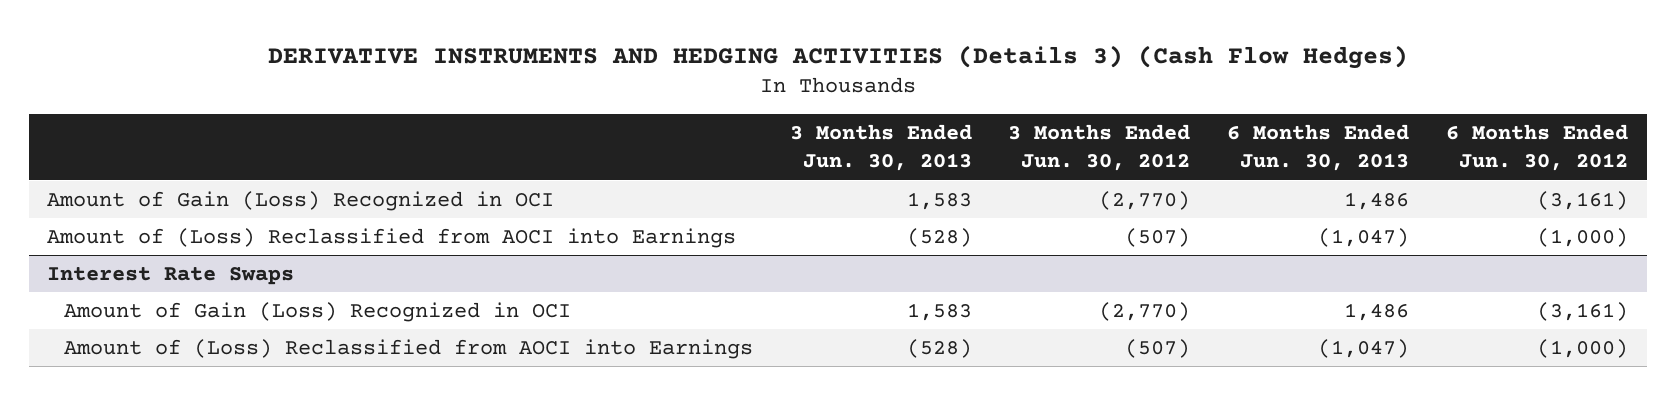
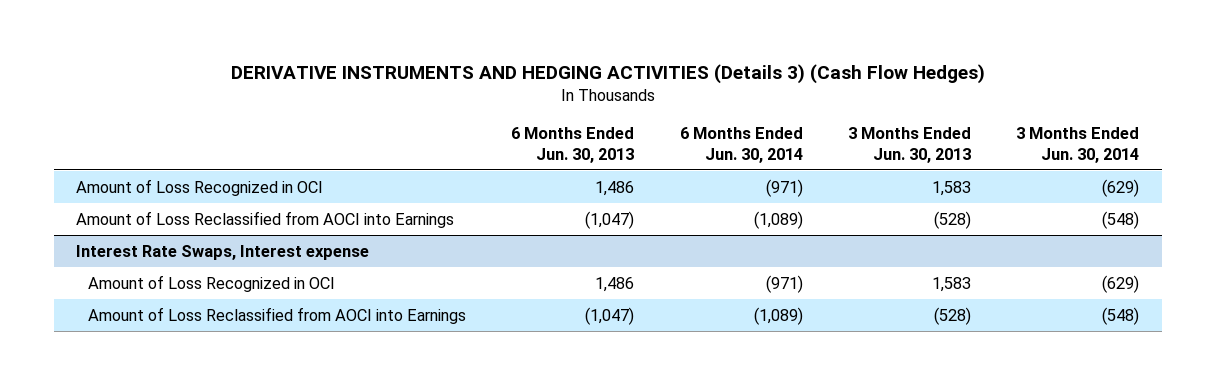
[1008,124,1191,172] 3 Months Ended Jun. 30, 2012 -> none
[1446,124,1629,172] 6 Months Ended Jun. 30, 2012 -> none
none -> [679,127,803,163] 6 Months Ended Jun. 30, 2014
none -> [1016,127,1140,163] 3 Months Ended Jun. 30, 2014
[47,190,555,211] Amount of Gain (Loss) Recognized in OCI -> [76,178,324,196] Amount of Loss Recognized in OCI
[47,227,737,248] Amount of (Loss) Reclassified from AOCI into Earnings -> [76,210,455,228] Amount of Loss Reclassified from AOCI into Earnings
[47,266,295,285] Interest Rate Swaps -> [76,244,370,260] Interest Rate Swaps, Interest expense
[63,301,571,322] Amount of Gain (Loss) Recognized in OCI -> [88,274,336,292] Amount of Loss Recognized in OCI
[63,338,753,359] Amount of (Loss) Reclassified from AOCI into Earnings -> [88,306,467,324] Amount of Loss Reclassified from AOCI into Earnings

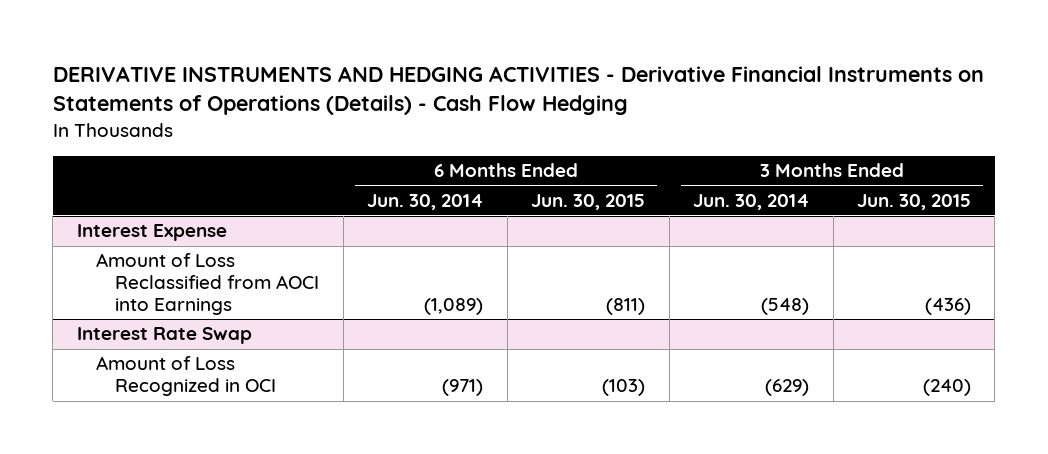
[230,64,985,85] DERIVATIVE INSTRUMENTS AND HEDGING ACTIVITIES (Details 3) (Cash Flow Hedges) -> [52,66,984,116] DERIVATIVE INSTRUMENTS AND HEDGING ACTIVITIES - Derivative Financial Instruments on Statements of Operations (Details) - Cash Flow Hedging
[511,127,635,163] 6 Months Ended Jun. 30, 2013 -> none
[848,127,972,163] 3 Months Ended Jun. 30, 2013 -> none
none -> [531,193,646,210] Jun. 30, 2015
none -> [857,193,972,210] Jun. 30, 2015
[76,178,324,196] Amount of Loss Recognized in OCI -> none
none -> [76,224,227,242] Interest Expense
[76,244,370,260] Interest Rate Swaps, Interest expense -> [76,327,252,345] Interest Rate Swap
[88,306,467,324] Amount of Loss Reclassified from AOCI into Earnings -> none

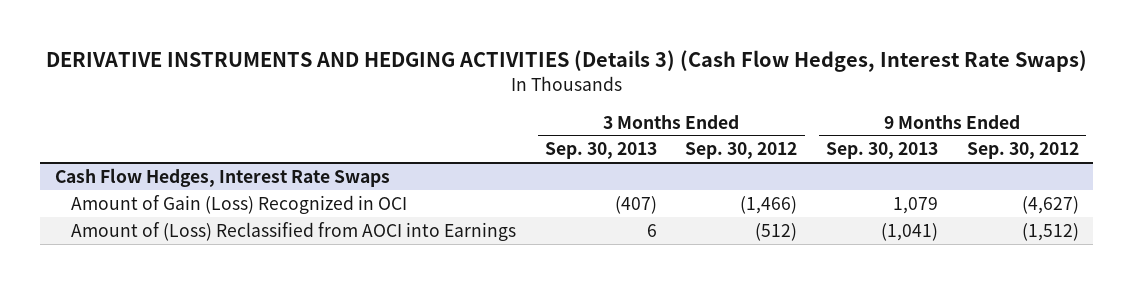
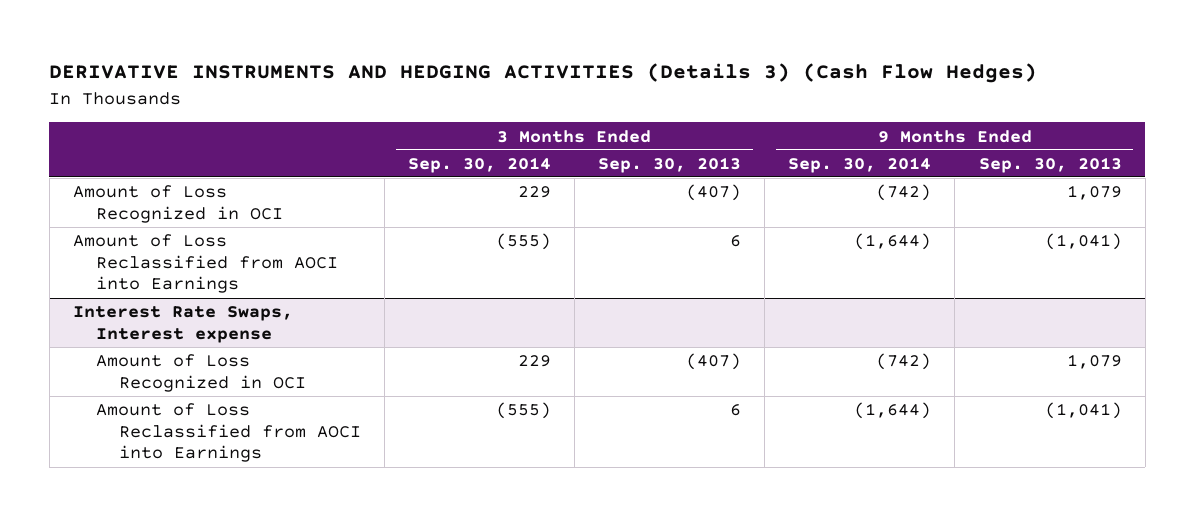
[45,50,1087,73] DERIVATIVE INSTRUMENTS AND HEDGING ACTIVITIES (Details 3) (Cash Flow Hedges, Interest Rate Swaps) -> [49,63,1038,84] DERIVATIVE INSTRUMENTS AND HEDGING ACTIVITIES (Details 3) (Cash Flow Hedges)
[685,142,798,160] Sep. 30, 2012 -> none
[966,142,1079,160] Sep. 30, 2012 -> none
none -> [407,156,551,173] Sep. 30, 2014
none -> [788,156,932,173] Sep. 30, 2014
[54,167,390,187] Cash Flow Hedges, Interest Rate Swaps -> none
[71,194,408,214] Amount of Gain (Loss) Recognized in OCI -> [72,185,283,223] Amount of Loss Recognized in OCI
[71,221,517,241] Amount of (Loss) Reclassified from AOCI into Earnings -> [72,234,338,294] Amount of Loss Reclassified from AOCI into Earnings
none -> [72,306,293,343] Interest Rate Swaps, Interest expense
none -> [95,354,306,392] Amount of Loss Recognized in OCI
none -> [95,403,361,463] Amount of Loss Reclassified from AOCI into Earnings

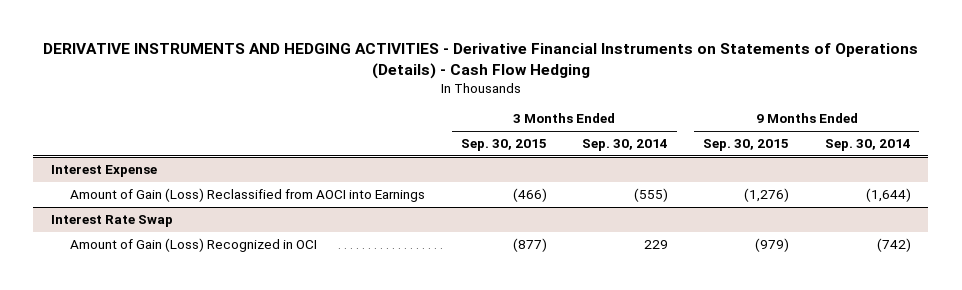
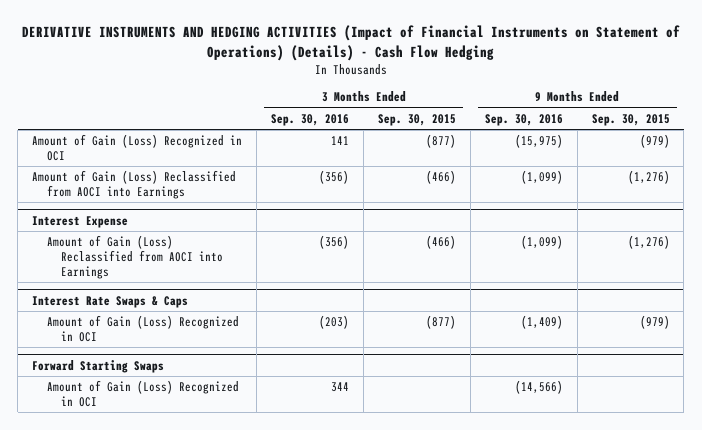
[42,43,918,79] DERIVATIVE INSTRUMENTS AND HEDGING ACTIVITIES - Derivative Financial Instruments on Statements of Operations (Details) - Cash Flow Hedging -> [21,25,680,61] DERIVATIVE INSTRUMENTS AND HEDGING ACTIVITIES (Impact of Financial Instruments on Statement of Operations) (Details) - Cash Flow Hedging
[581,139,668,152] Sep. 30, 2014 -> none
[824,139,911,152] Sep. 30, 2014 -> none
none -> [271,114,350,127] Sep. 30, 2016
none -> [484,114,563,127] Sep. 30, 2016
none -> [32,134,243,161] Amount of Gain (Loss) Recognized in OCI
none -> [32,170,237,199] Amount of Gain (Loss) Reclassified from AOCI into Earnings
[51,215,174,228] Interest Rate Swap -> [32,295,189,308] Interest Rate Swaps & Caps
none -> [32,359,165,373] Forward Starting Swaps
none -> [46,380,239,407] Amount of Gain (Loss) Recognized in OCI

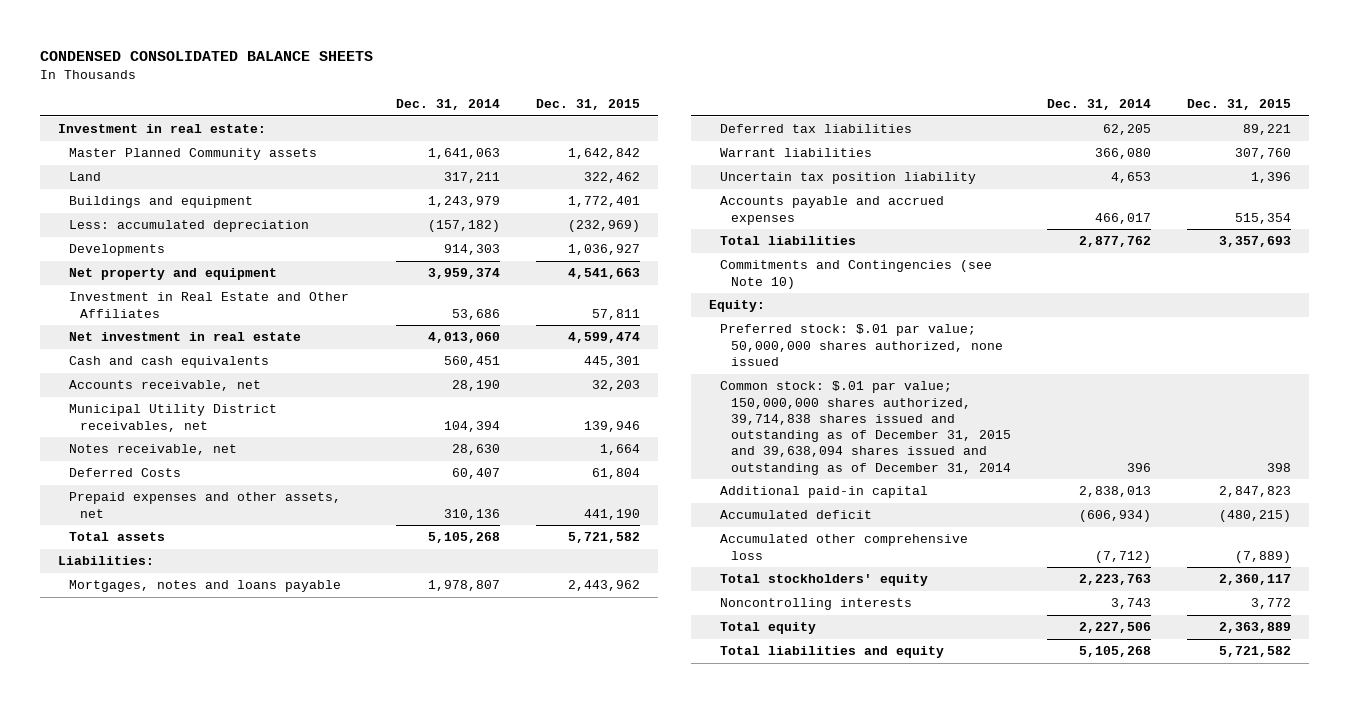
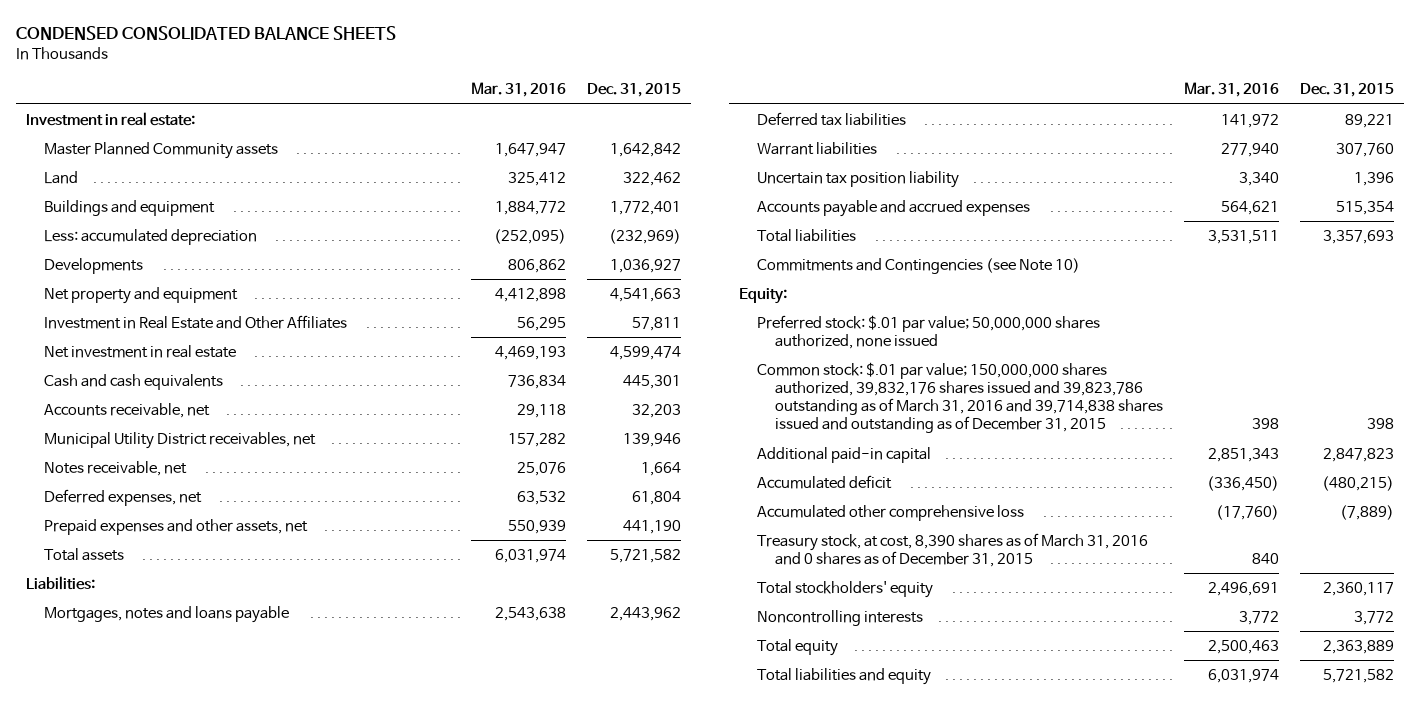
[396,99,501,111] Dec. 31, 2014 -> none
none -> [471,82,567,98] Mar. 31, 2016
[69,468,182,478] Deferred Costs -> [44,489,203,507] Deferred expenses, net
[719,381,1011,475] Common stock: $.01 par value; 150,000,000 shares authorized, 39,714,838 shares issued and outstanding as of December 31, 2015 and 39,638,094 shares issued and outstanding as of December 31, 2014 -> [757,362,1163,434] Common stock: $.01 par value; 150,000,000 shares authorized, 39,832,176 shares issued and 39,823,786 outstanding as of March 31, 2016 and 39,714,838 shares issued and outstanding as of December 31, 2015
none -> [757,533,1149,568] Treasury stock, at cost, 8,390 shares as of March 31, 2016 and 0 shares as of December 31, 2015

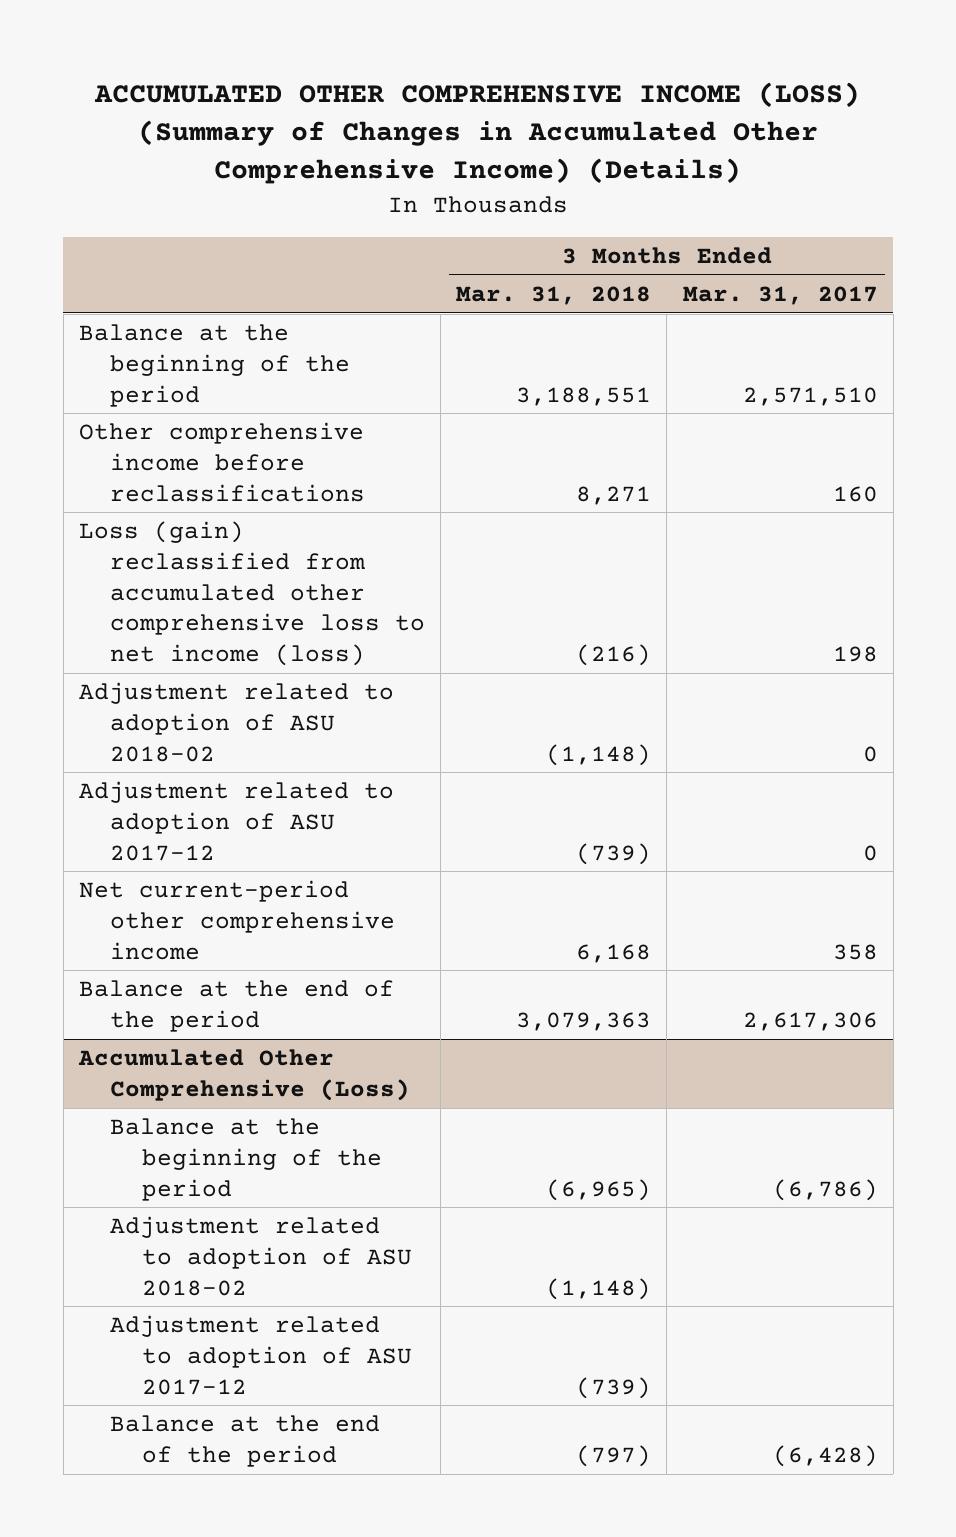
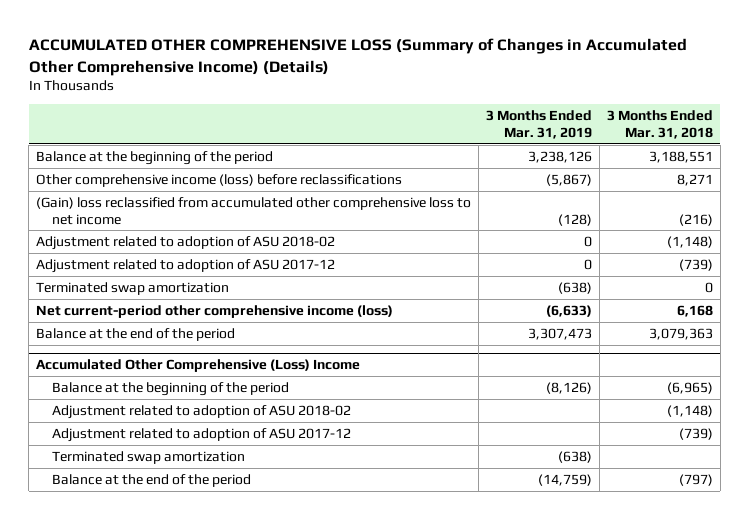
[94,81,861,185] ACCUMULATED OTHER COMPREHENSIVE INCOME (LOSS) (Summary of Changes in Accumulated Other Comprehensive Income) (Details) -> [28,38,687,76] ACCUMULATED OTHER COMPREHENSIVE LOSS (Summary of Changes in Accumulated Other Comprehensive Income) (Details)
[682,285,878,305] Mar. 31, 2017 -> none
none -> [485,110,592,139] 3 Months Ended Mar. 31, 2019
[78,422,366,502] Other comprehensive income before reclassifications -> [36,173,403,187] Other comprehensive income (loss) before reclassifications
[78,521,426,666] Loss (gain) reclassified from accumulated other comprehensive loss to net income (loss) -> [36,196,472,225] (Gain) loss reclassified from accumulated other comprehensive loss to net income
none -> [36,281,230,295] Terminated swap amortization
[78,880,396,960] Net current-period other comprehensive income -> [36,304,394,318] Net current-period other comprehensive income (loss)
[77,1049,411,1101] Accumulated Other Comprehensive (Loss) -> [36,359,361,373] Accumulated Other Comprehensive (Loss) Income
none -> [52,450,246,464] Terminated swap amortization

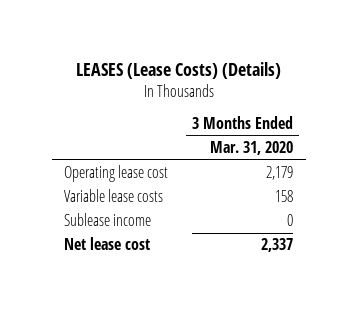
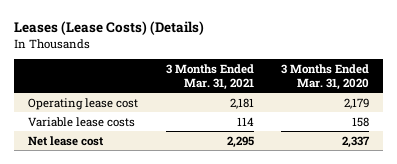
[75,61,281,79] LEASES (Lease Costs) (Details) -> [13,20,204,35] Leases (Lease Costs) (Details)
none -> [165,63,254,90] 3 Months Ended Mar. 31, 2021
[64,213,152,227] Sublease income -> none

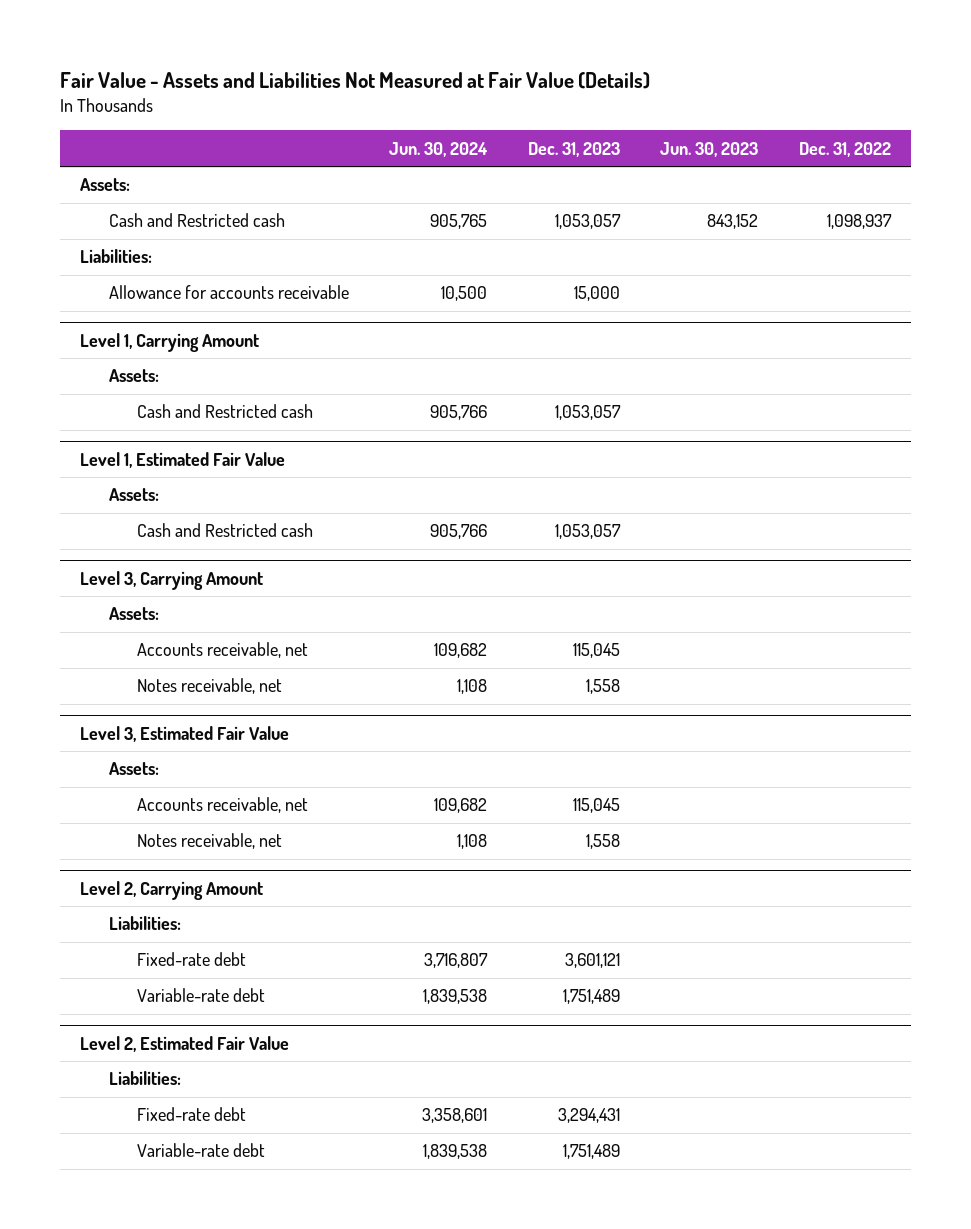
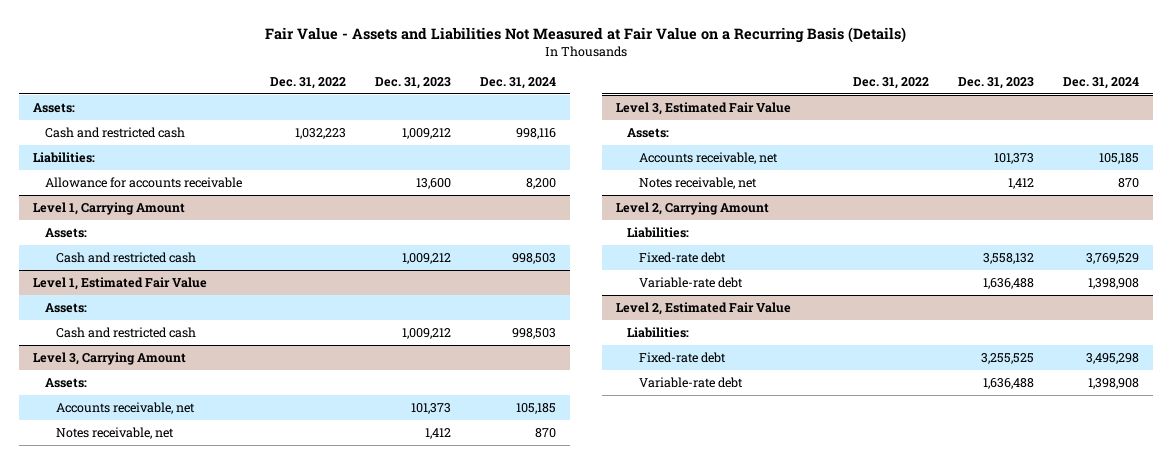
[59,71,650,89] Fair Value - Assets and Liabilities Not Measured at Fair Value (Details) -> [264,26,906,43] Fair Value - Assets and Liabilities Not Measured at Fair Value on a Recurring Basis (Details)
[389,141,489,157] Jun. 30, 2024 -> none
[660,141,759,157] Jun. 30, 2023 -> none
none -> [479,76,556,89] Dec. 31, 2024
[108,213,285,228] Cash and Restricted cash -> [44,127,185,139] Cash and restricted cash
[554,214,621,230] 1,053,057 -> [401,128,451,140] 1,009,212
[827,214,893,230] 1,098,937 -> [295,128,347,140] 1,032,223
[573,286,620,302] 15,000 -> [415,178,451,190] 13,600
[137,404,314,419] Cash and Restricted cash -> [55,252,196,264] Cash and restricted cash
[554,405,621,421] 1,053,057 -> [401,253,451,265] 1,009,212
[137,523,314,538] Cash and Restricted cash -> [55,327,196,339] Cash and restricted cash
[554,524,621,540] 1,053,057 -> [401,328,451,340] 1,009,212
[572,643,620,659] 115,045 -> [410,403,451,415] 101,373
[585,679,620,695] 1,558 -> [424,428,451,440] 1,412
[572,798,620,814] 115,045 -> [993,153,1034,165] 101,373
[585,834,620,850] 1,558 -> [1007,178,1034,190] 1,412
[564,953,620,969] 3,601,121 -> [982,253,1034,265] 3,558,132
[562,989,620,1005] 1,751,489 -> [982,278,1034,290] 1,636,488
[557,1108,620,1124] 3,294,431 -> [980,353,1034,365] 3,255,525
[562,1144,620,1160] 1,751,489 -> [982,378,1034,390] 1,636,488

